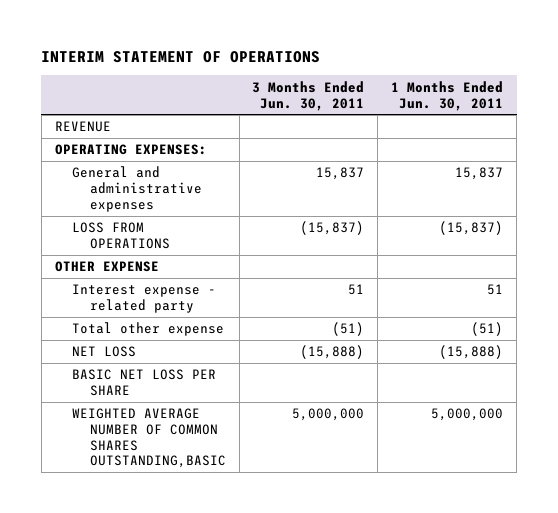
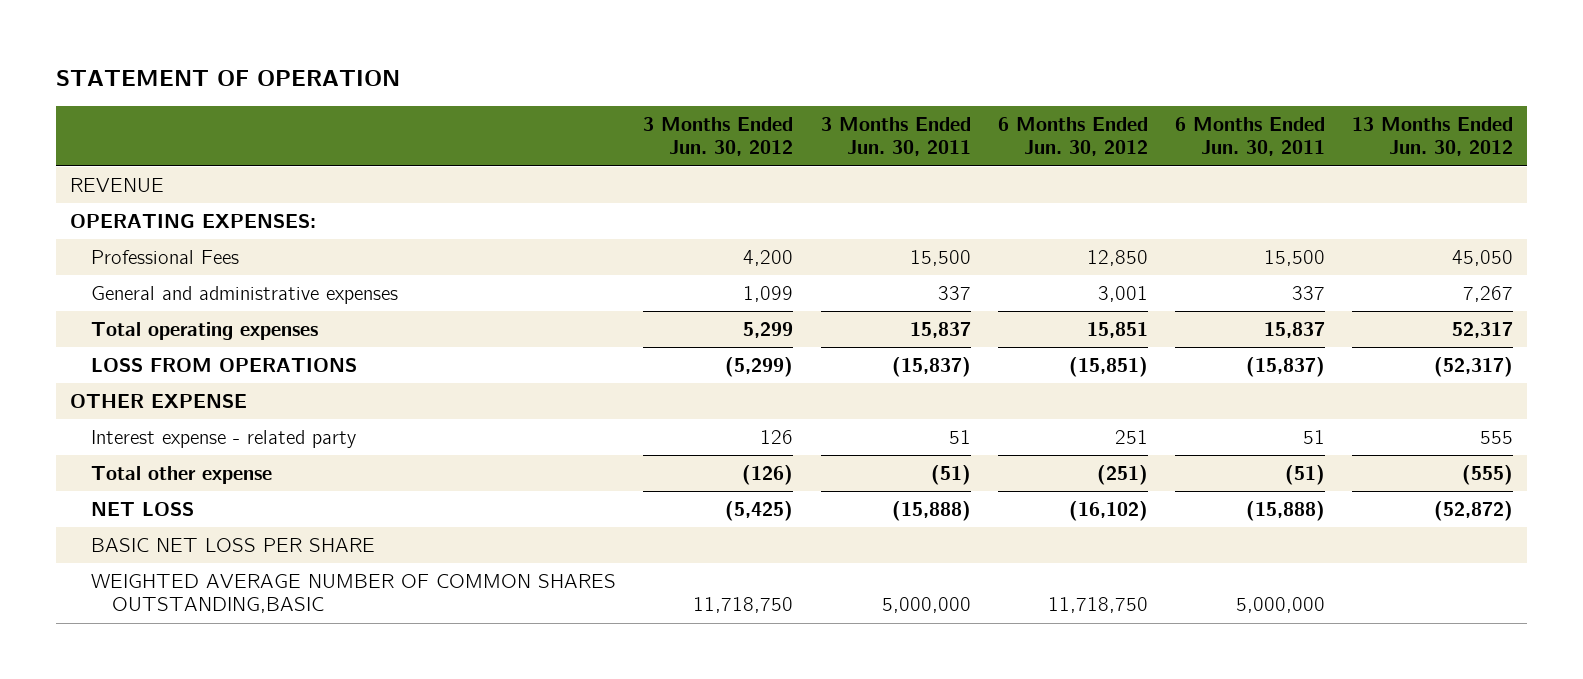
[41,50,321,63] INTERIM STATEMENT OF OPERATIONS -> [56,70,401,87] STATEMENT OF OPERATION
[391,80,504,111] 1 Months Ended Jun. 30, 2011 -> none
none -> [643,116,794,157] 3 Months Ended Jun. 30, 2012
none -> [997,116,1148,157] 6 Months Ended Jun. 30, 2012
none -> [1174,116,1325,157] 6 Months Ended Jun. 30, 2011
none -> [1352,116,1514,157] 13 Months Ended Jun. 30, 2012
none -> [91,249,240,264] Professional Fees
[316,167,365,181] 15,837 -> [937,285,971,300] 337
none -> [91,321,319,340] Total operating expenses

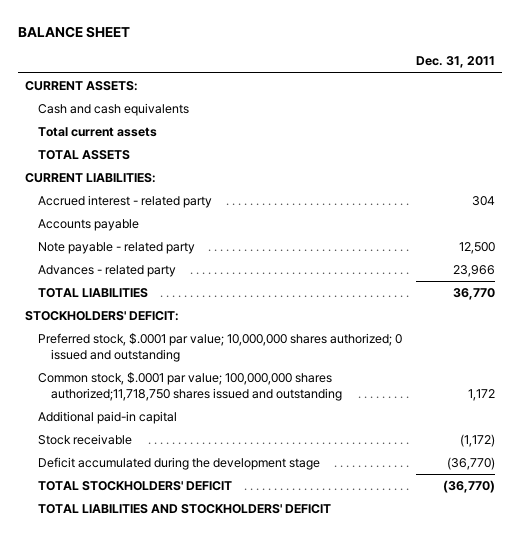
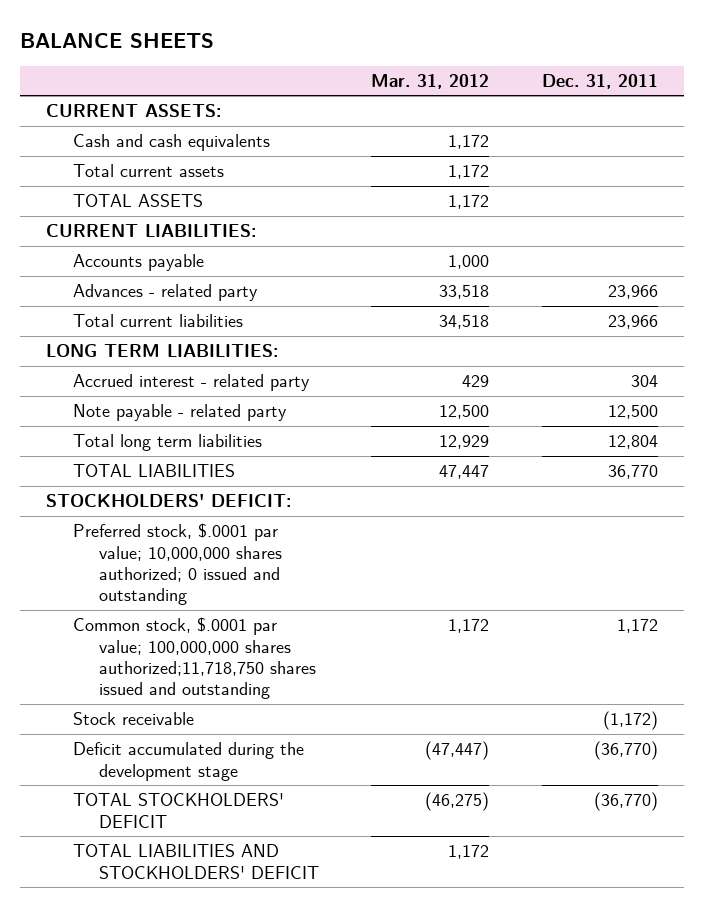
[18,26,131,39] BALANCE SHEET -> [20,32,215,48] BALANCE SHEETS
none -> [371,73,490,89] Mar. 31, 2012
none -> [72,314,243,328] Total current liabilities
none -> [46,344,279,358] LONG TERM LIABILITIES:
[38,194,213,208] Accrued interest - related party -> [72,374,310,392] Accrued interest - related party
[38,241,196,254] Note payable - related party -> [72,404,287,422] Note payable - related party
none -> [72,434,262,452] Total long term liabilities
[38,410,178,424] Additional paid-in capital -> none

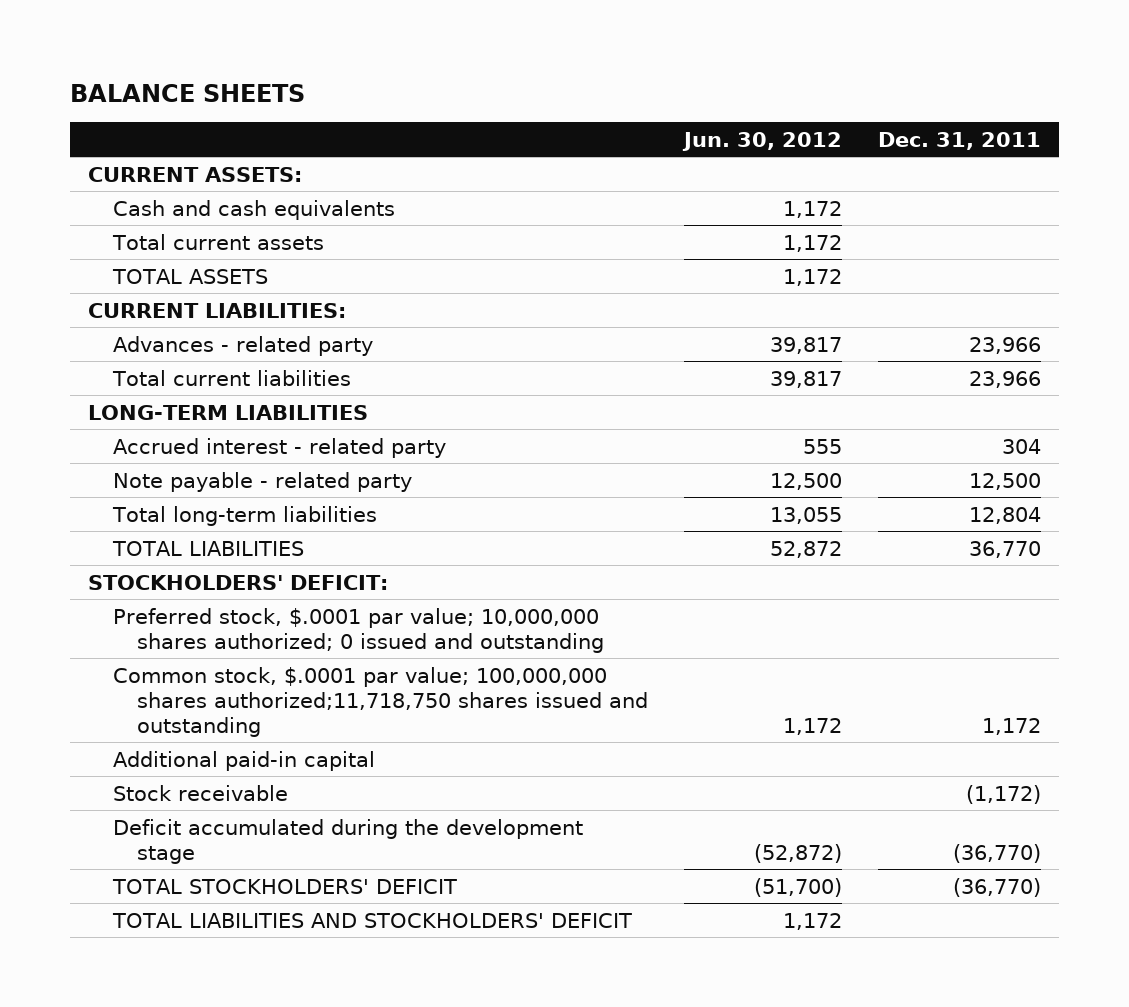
[371,73,490,89] Mar. 31, 2012 -> none
none -> [682,131,843,151] Jun. 30, 2012
[72,254,204,272] Accounts payable -> none
[46,344,279,358] LONG TERM LIABILITIES: -> [88,404,369,420] LONG-TERM LIABILITIES
[72,434,262,452] Total long term liabilities -> [111,505,377,526] Total long-term liabilities
none -> [112,750,375,771] Additional paid-in capital

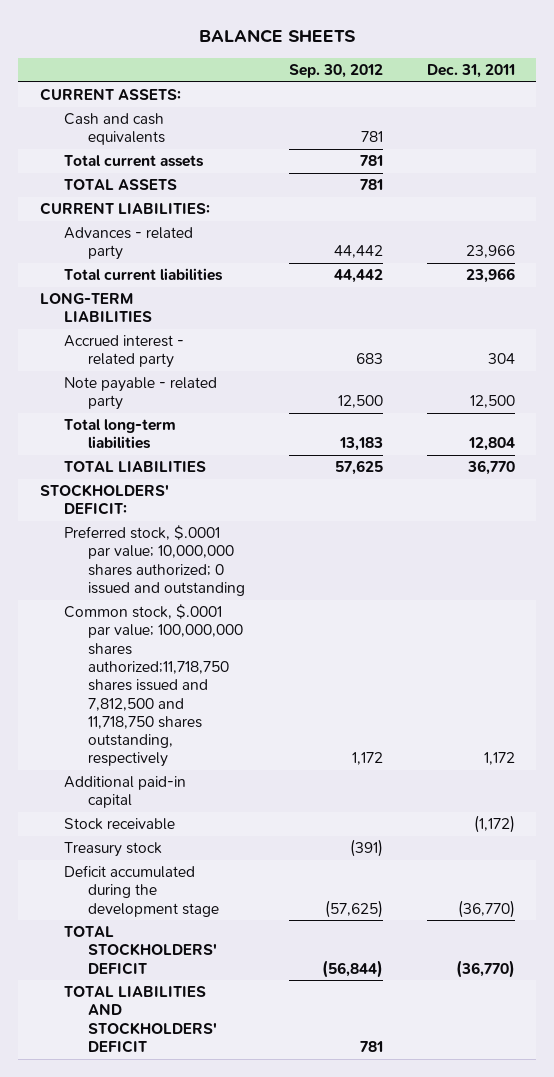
[682,131,843,151] Jun. 30, 2012 -> none
none -> [288,63,383,78] Sep. 30, 2012
[112,666,649,737] Common stock, $.0001 par value; 100,000,000 shares authorized;11,718,750 shares issued and outstanding -> [64,604,244,768] Common stock, $.0001 par value; 100,000,000 shares authorized;11,718,750 shares issued and 7,812,500 and 11,718,750 shares outstanding, respectively
none -> [64,842,163,858] Treasury stock

